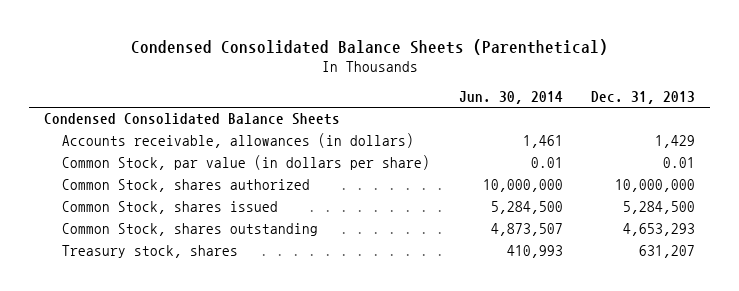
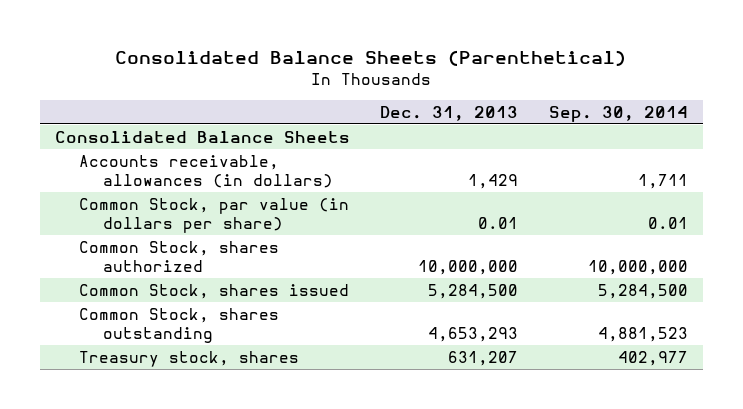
[130,38,608,55] Condensed Consolidated Balance Sheets (Parenthetical) -> [115,49,627,66] Consolidated Balance Sheets (Parenthetical)
[458,91,563,105] Jun. 30, 2014 -> none
none -> [548,105,688,122] Sep. 30, 2014
[43,113,340,126] Condensed Consolidated Balance Sheets -> [55,130,351,143] Consolidated Balance Sheets

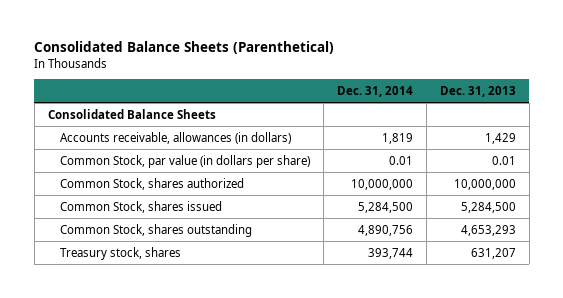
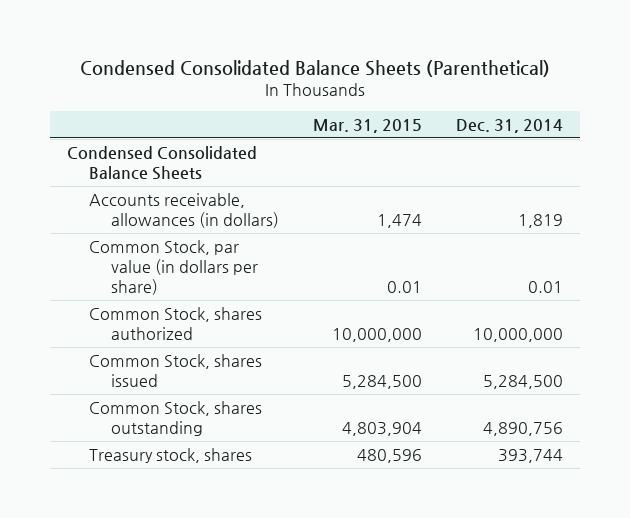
[34,40,335,54] Consolidated Balance Sheets (Parenthetical) -> [79,59,550,77] Condensed Consolidated Balance Sheets (Parenthetical)
[439,85,516,97] Dec. 31, 2013 -> none
none -> [313,118,423,133] Mar. 31, 2015
[47,108,216,119] Consolidated Balance Sheets -> [66,145,257,180] Condensed Consolidated Balance Sheets

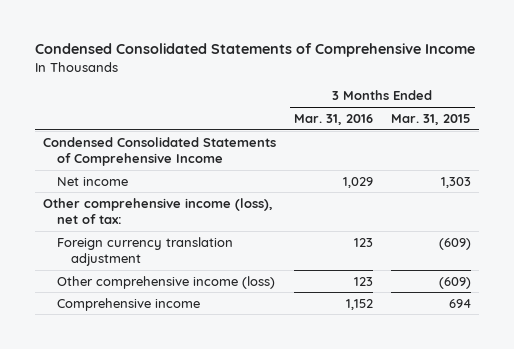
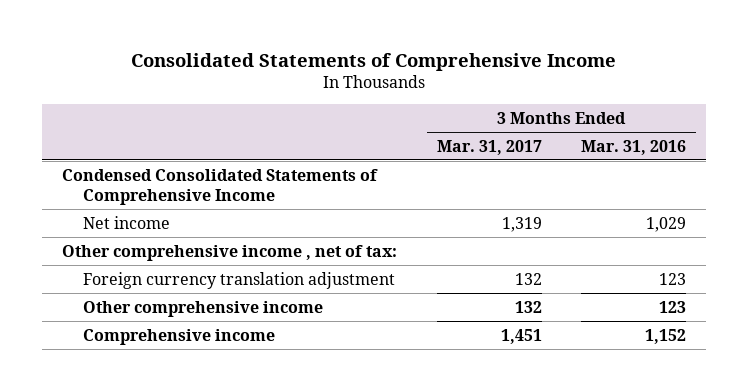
[34,43,475,58] Condensed Consolidated Statements of Comprehensive Income -> [131,52,617,71] Consolidated Statements of Comprehensive Income
[390,113,471,125] Mar. 31, 2015 -> none
none -> [436,139,542,155] Mar. 31, 2017
[43,197,274,225] Other comprehensive income (loss), net of tax: -> [62,244,398,261] Other comprehensive income , net of tax:
[57,275,276,289] Other comprehensive income (loss) -> [83,300,324,317] Other comprehensive income

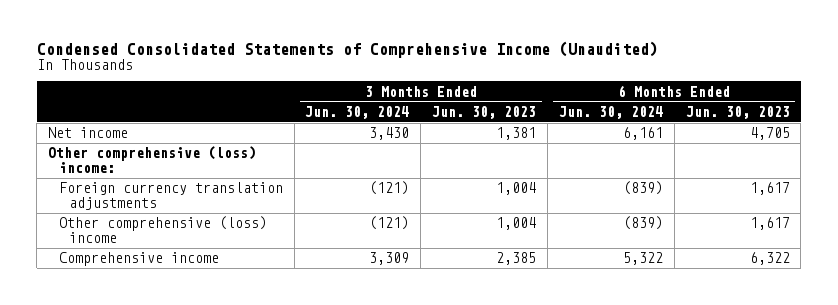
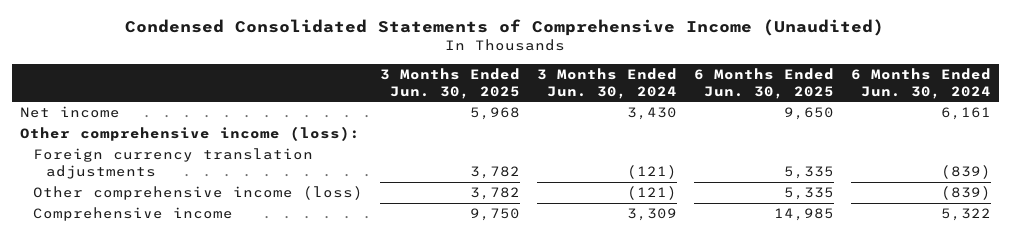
[432,105,537,119] Jun. 30, 2023 -> none
[685,105,790,119] Jun. 30, 2023 -> none
none -> [380,67,521,99] 3 Months Ended Jun. 30, 2025
none -> [693,67,834,99] 6 Months Ended Jun. 30, 2025
[48,146,257,173] Other comprehensive (loss) income: -> [20,126,361,142] Other comprehensive income (loss):
[58,216,267,243] Other comprehensive (loss) income -> [33,186,364,201] Other comprehensive income (loss)

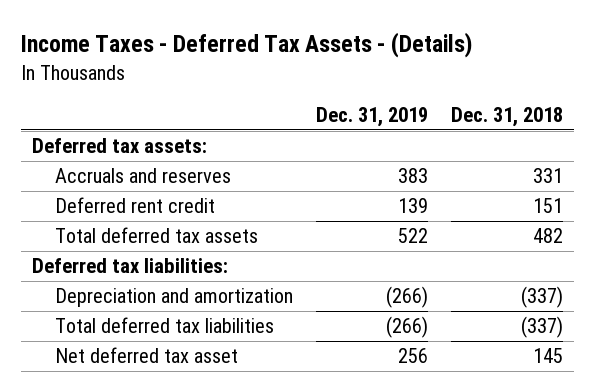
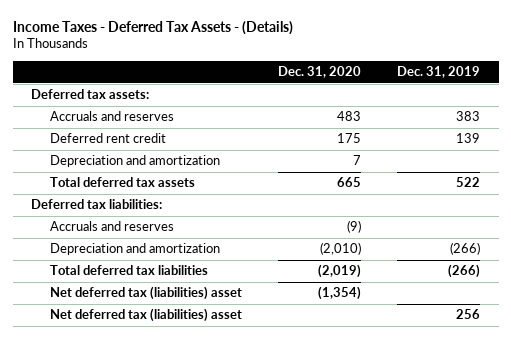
[450,107,563,128] Dec. 31, 2018 -> none
none -> [277,66,361,79] Dec. 31, 2020
none -> [49,155,220,168] Depreciation and amortization
none -> [49,221,174,232] Accruals and reserves
none -> [49,286,242,301] Net deferred tax (liabilities) asset
[54,347,238,364] Net deferred tax asset -> [49,308,242,323] Net deferred tax (liabilities) asset

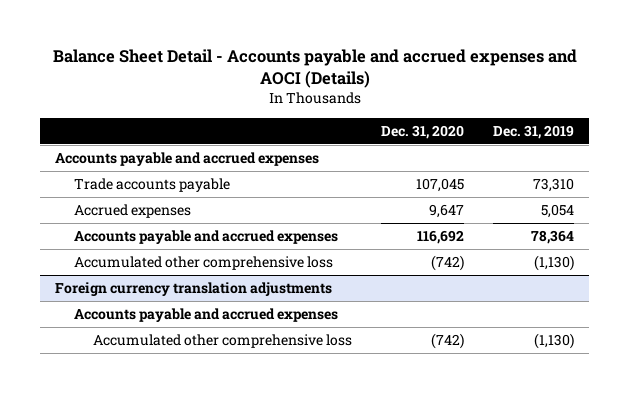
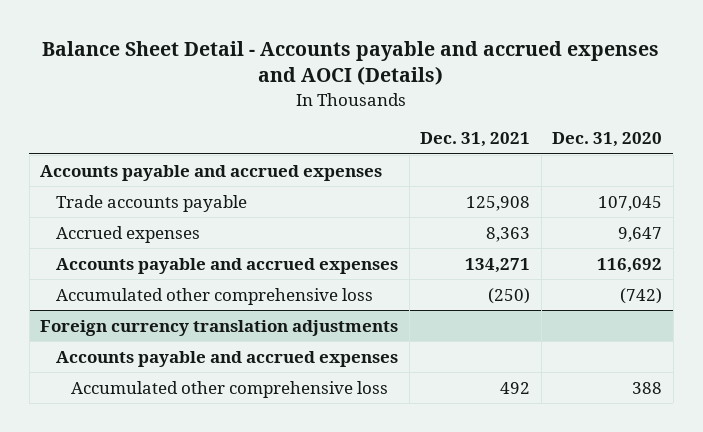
[493,124,575,139] Dec. 31, 2019 -> none
none -> [420,132,531,148] Dec. 31, 2021
[430,333,464,350] (742) -> [632,381,663,394] 388

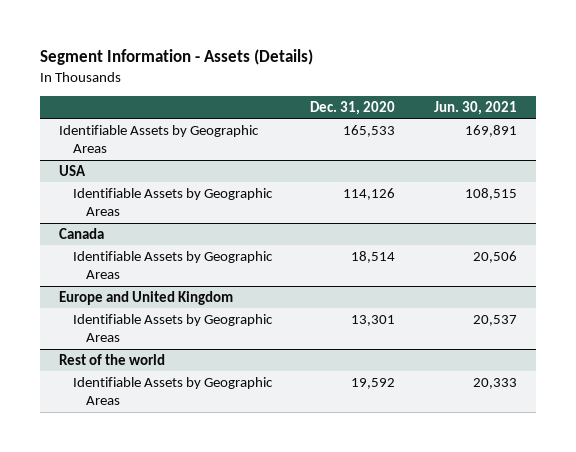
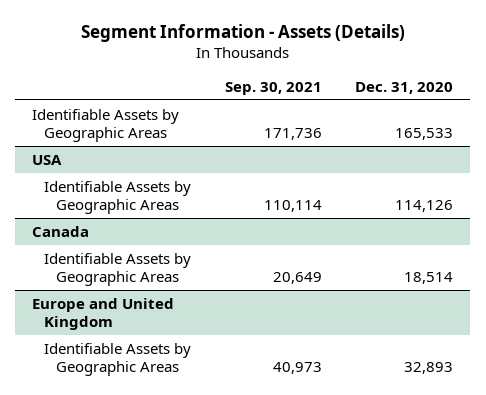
[433,100,517,115] Jun. 30, 2021 -> none
none -> [224,81,322,95] Sep. 30, 2021
[59,353,166,365] Rest of the world -> none
[72,376,273,406] Identifiable Assets by Geographic Areas -> none
[351,314,396,326] 13,301 -> [404,362,454,375] 32,893

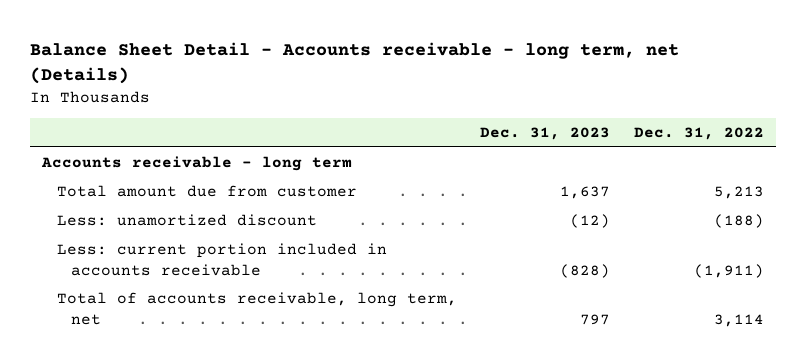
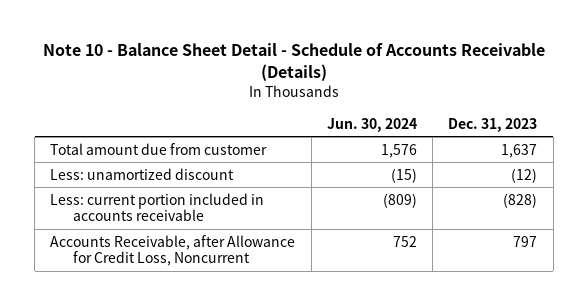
[30,42,680,85] Balance Sheet Detail - Accounts receivable - long term, net (Details) -> [42,43,545,82] Note 10 - Balance Sheet Detail - Schedule of Accounts Receivable (Details)
[633,127,764,141] Dec. 31, 2022 -> none
none -> [326,117,417,132] Jun. 30, 2024
[40,156,352,172] Accounts receivable - long term -> none
[56,292,457,325] Total of accounts receivable, long term, net -> [50,234,296,267] Accounts Receivable, after Allowance for Credit Loss, Noncurrent

